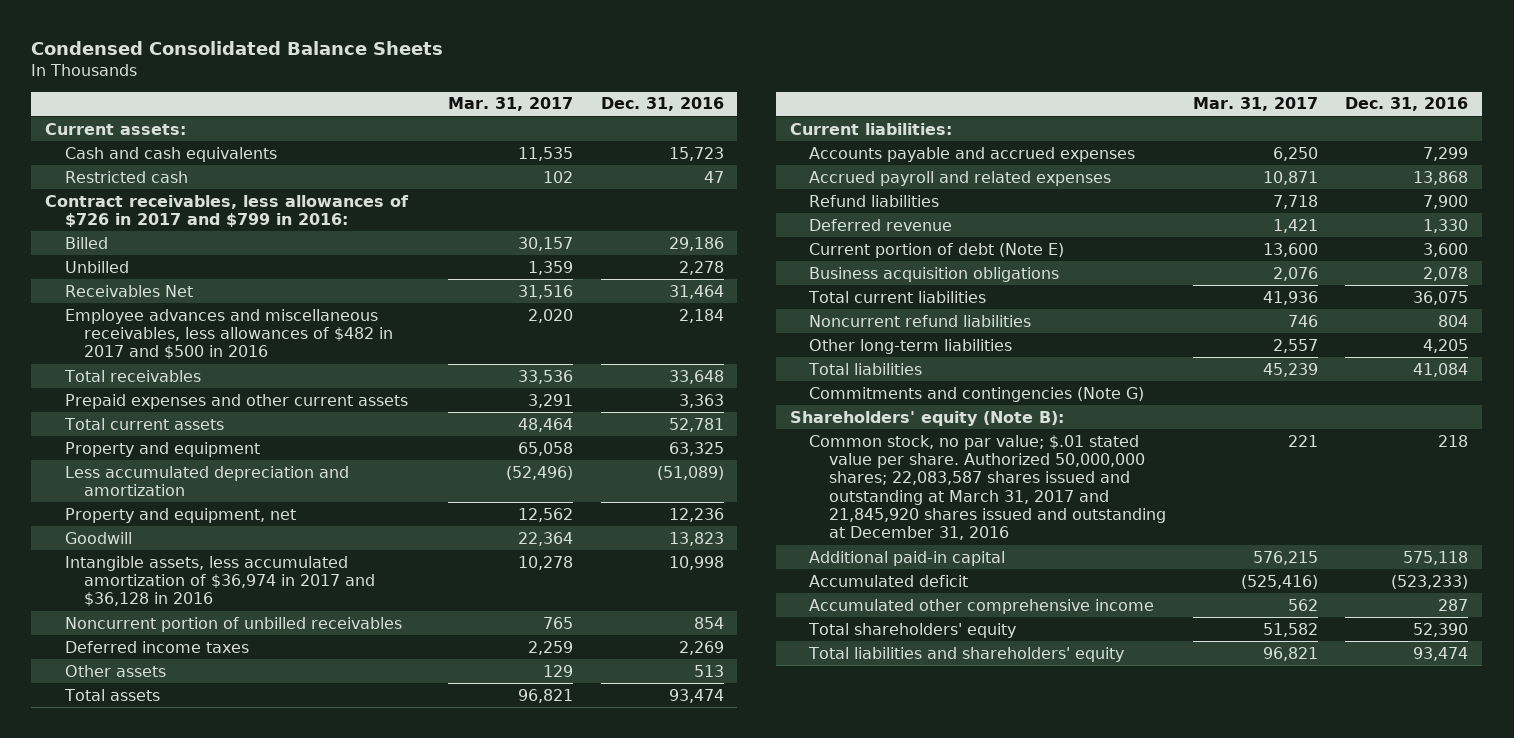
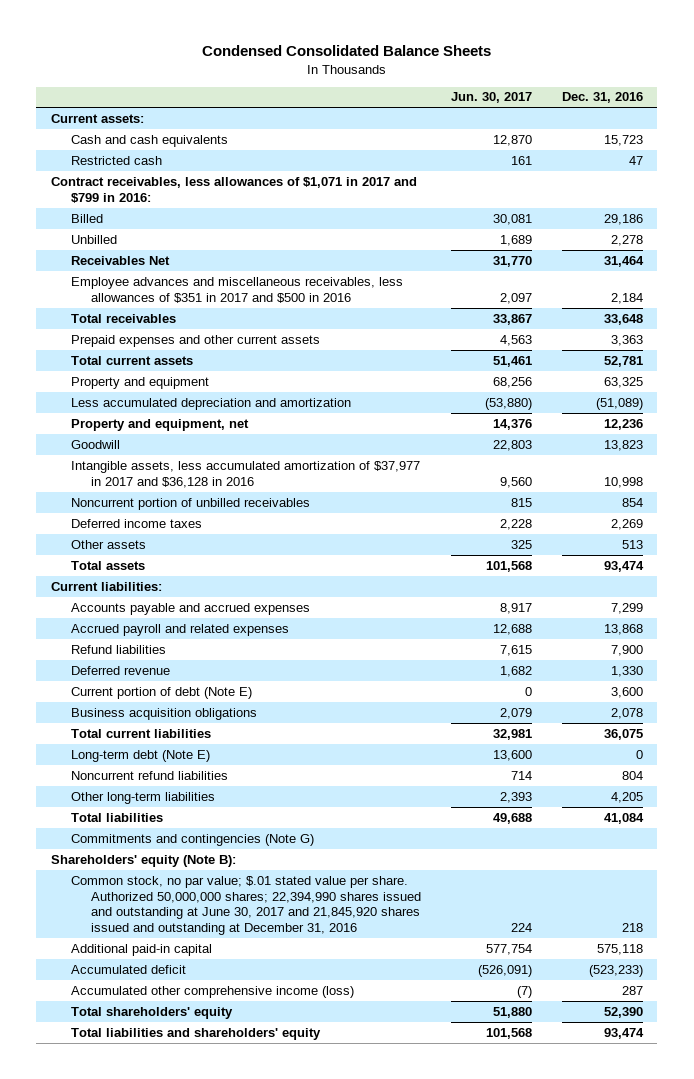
[448,97,574,112] Mar. 31, 2017 -> none
none -> [450,92,532,104] Jun. 30, 2017
[45,194,410,227] Contract receivables, less allowances of $726 in 2017 and $799 in 2016: -> [51,176,418,203] Contract receivables, less allowances of $1,071 in 2017 and $799 in 2016:
[64,308,394,360] Employee advances and miscellaneous receivables, less allowances of $482 in 2017 and $500 in 2016 -> [71,276,404,303] Employee advances and miscellaneous receivables, less allowances of $351 in 2017 and $500 in 2016
[64,555,376,607] Intangible assets, less accumulated amortization of $36,974 in 2017 and $36,128 in 2016 -> [71,460,421,488] Intangible assets, less accumulated amortization of $37,977 in 2017 and $36,128 in 2016
none -> [71,749,211,762] Long-term debt (Note E)
[809,434,1166,541] Common stock, no par value; $.01 stated value per share. Authorized 50,000,000 shares; 22,083,587 shares issued and outstanding at March 31, 2017 and 21,845,920 shares issued and outstanding at December 31, 2016 -> [71,875,422,936] Common stock, no par value; $.01 stated value per share. Authorized 50,000,000 shares; 22,394,990 shares issued and outstanding at June 30, 2017 and 21,845,920 shares issued and outstanding at December 31, 2016
[809,598,1155,614] Accumulated other comprehensive income -> [71,985,355,998] Accumulated other comprehensive income (loss)

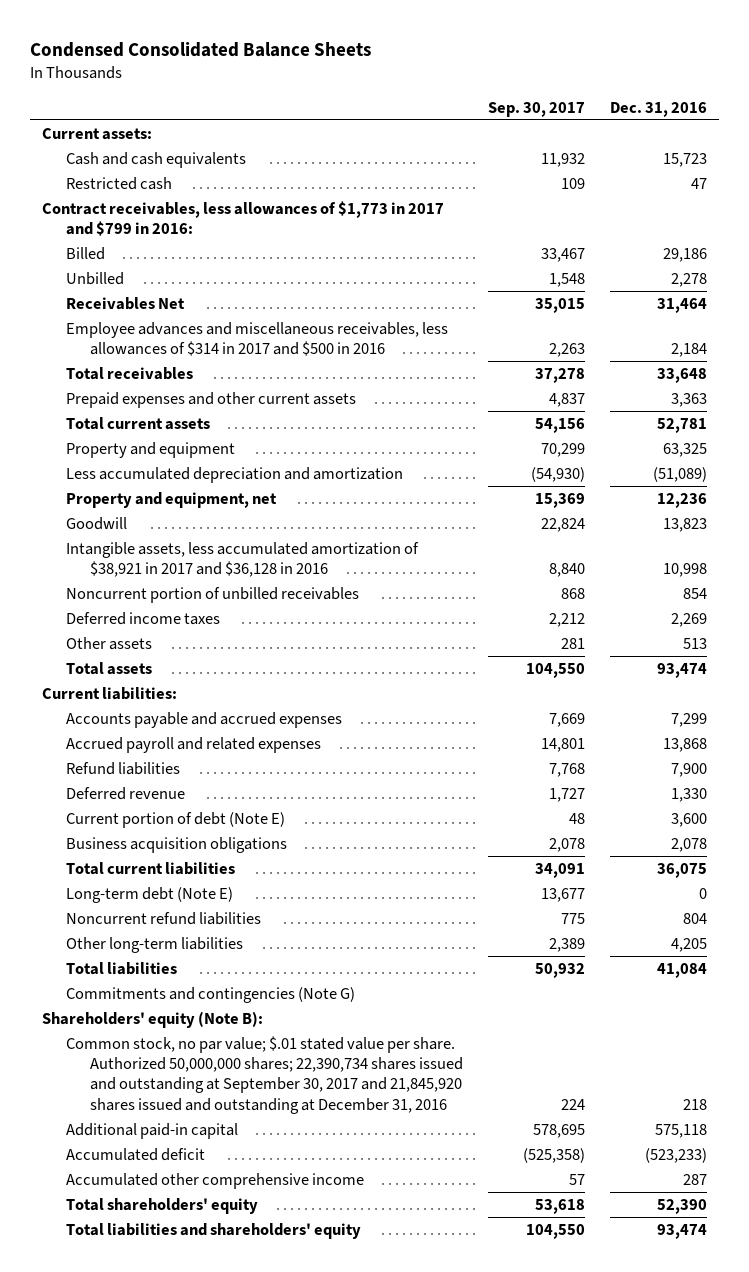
[450,92,532,104] Jun. 30, 2017 -> none
none -> [488,102,586,118] Sep. 30, 2017
[51,176,418,203] Contract receivables, less allowances of $1,071 in 2017 and $799 in 2016: -> [42,200,445,237] Contract receivables, less allowances of $1,773 in 2017 and $799 in 2016:
[71,276,404,303] Employee advances and miscellaneous receivables, less allowances of $351 in 2017 and $500 in 2016 -> [66,321,449,357] Employee advances and miscellaneous receivables, less allowances of $314 in 2017 and $500 in 2016
[71,460,421,488] Intangible assets, less accumulated amortization of $37,977 in 2017 and $36,128 in 2016 -> [66,541,420,578] Intangible assets, less accumulated amortization of $38,921 in 2017 and $36,128 in 2016
[71,875,422,936] Common stock, no par value; $.01 stated value per share. Authorized 50,000,000 shares; 22,394,990 shares issued and outstanding at June 30, 2017 and 21,845,920 shares issued and outstanding at December 31, 2016 -> [66,1035,464,1114] Common stock, no par value; $.01 stated value per share. Authorized 50,000,000 shares; 22,390,734 shares issued and outstanding at September 30, 2017 and 21,845,920 shares issued and outstanding at December 31, 2016
[71,985,355,998] Accumulated other comprehensive income (loss) -> [66,1172,365,1189] Accumulated other comprehensive income

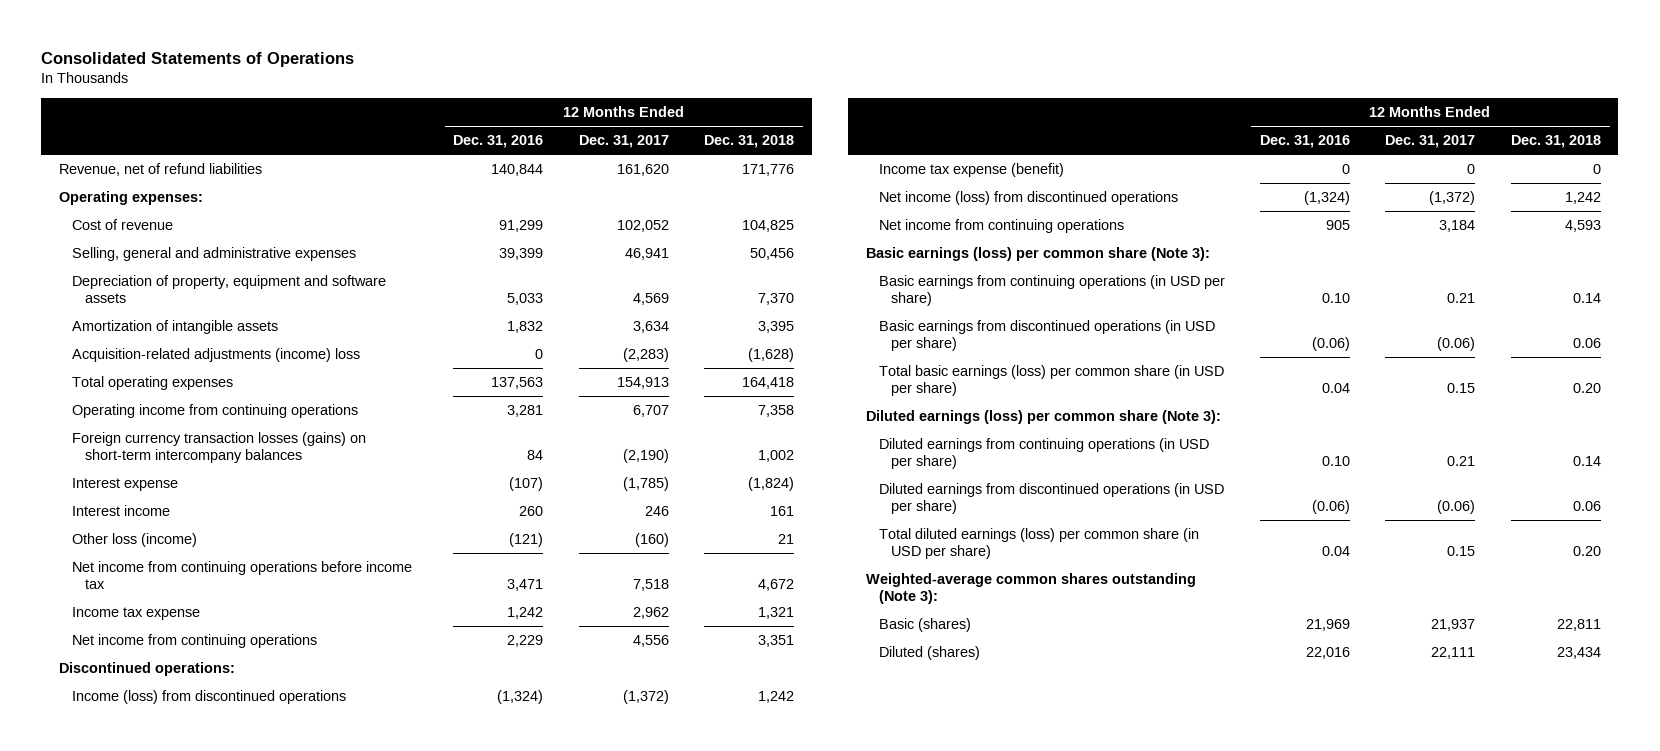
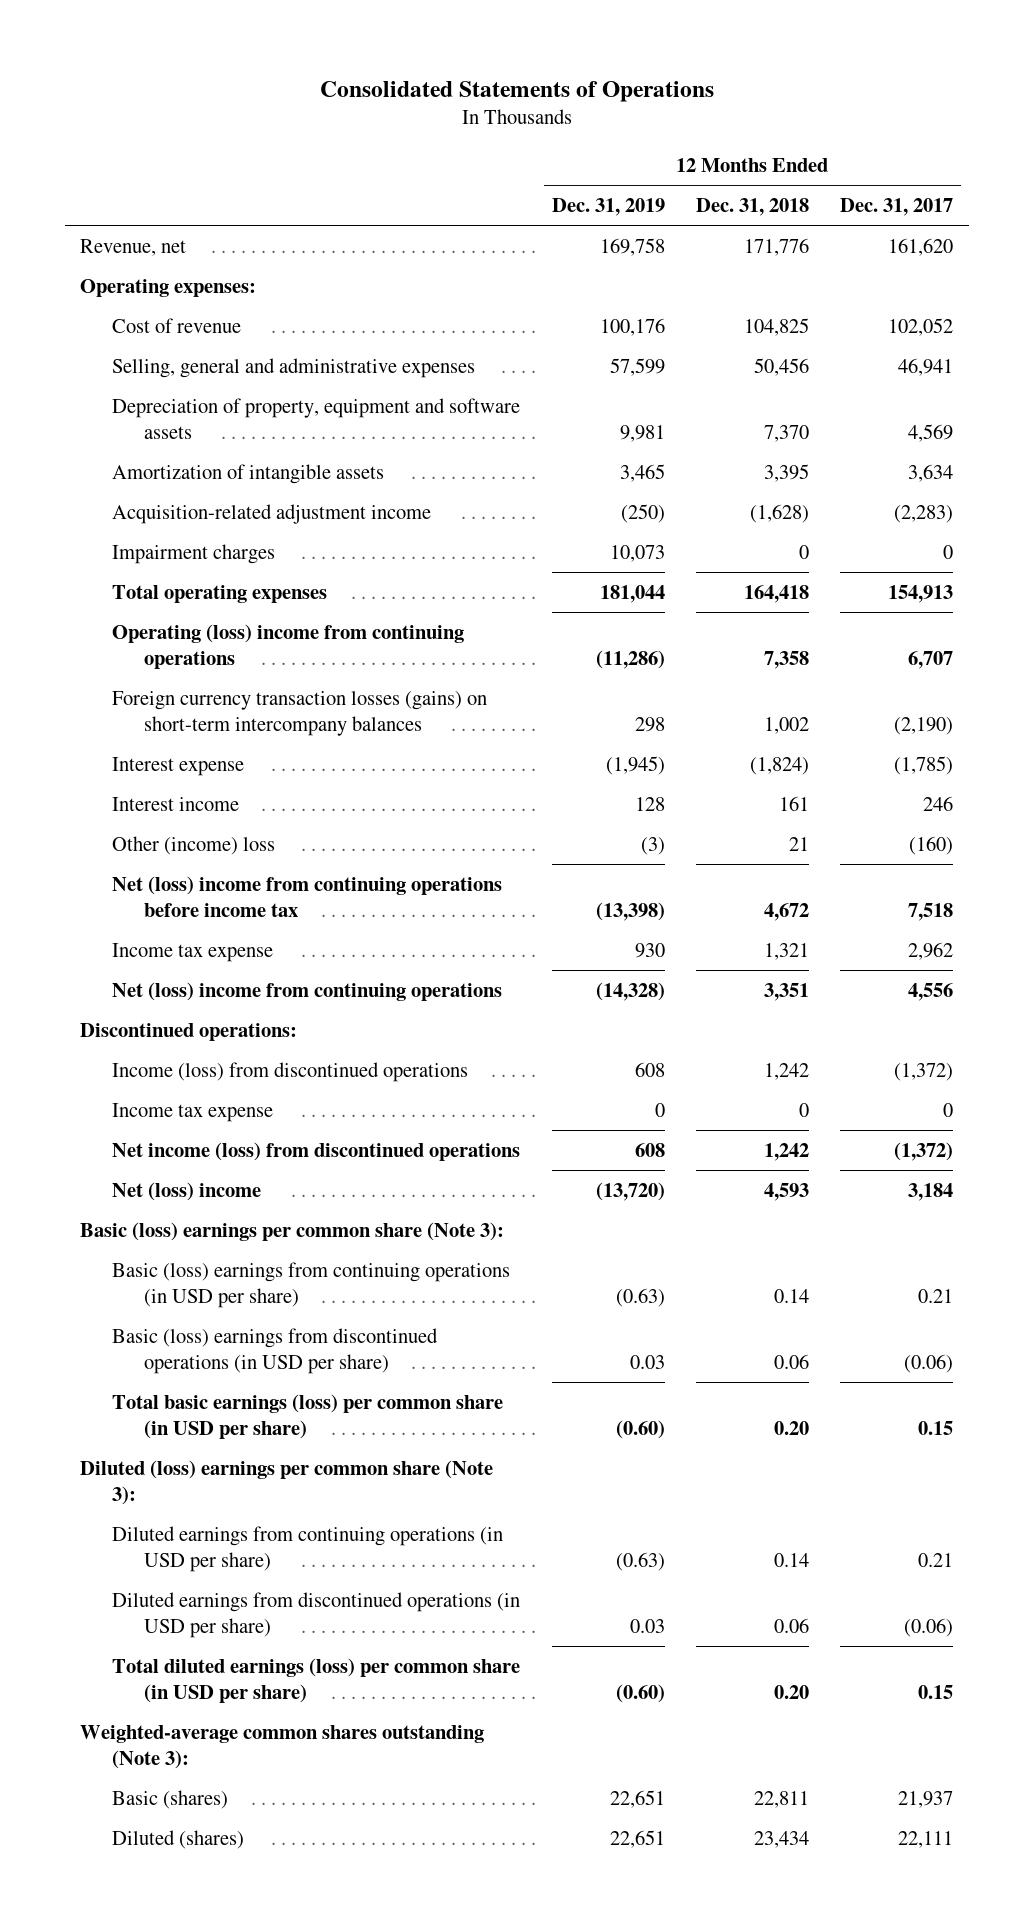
[453,135,544,149] Dec. 31, 2016 -> none
none -> [551,197,665,216] Dec. 31, 2019
[59,163,263,177] Revenue, net of refund liabilities -> [80,238,187,256] Revenue, net
[72,348,361,363] Acquisition-related adjustments (income) loss -> [112,503,432,524] Acquisition-related adjustment income
none -> [112,543,276,564] Impairment charges
[72,404,359,419] Operating income from continuing operations -> [112,623,465,669] Operating (loss) income from continuing operations
[72,533,198,548] Other loss (income) -> [112,835,276,855] Other (income) loss
[72,561,413,590] Net income from continuing operations before income tax -> [112,875,503,917] Net (loss) income from continuing operations before income tax
[72,634,318,649] Net income from continuing operations -> [112,981,503,1001] Net (loss) income from continuing operations
[878,163,1064,178] Income tax expense (benefit) -> [112,1102,274,1122] Income tax expense
[878,219,1124,234] Net income from continuing operations -> [112,1181,262,1201] Net (loss) income
[865,247,1210,262] Basic earnings (loss) per common share (Note 3): -> [80,1221,505,1241] Basic (loss) earnings per common share (Note 3):
[878,275,1225,307] Basic earnings from continuing operations (in USD per share) -> [112,1261,511,1308] Basic (loss) earnings from continuing operations (in USD per share)
[878,320,1215,352] Basic earnings from discontinued operations (in USD per share) -> [112,1327,439,1374] Basic (loss) earnings from discontinued operations (in USD per share)
[865,410,1221,425] Diluted earnings (loss) per common share (Note 3): -> [80,1459,494,1505] Diluted (loss) earnings per common share (Note 3):

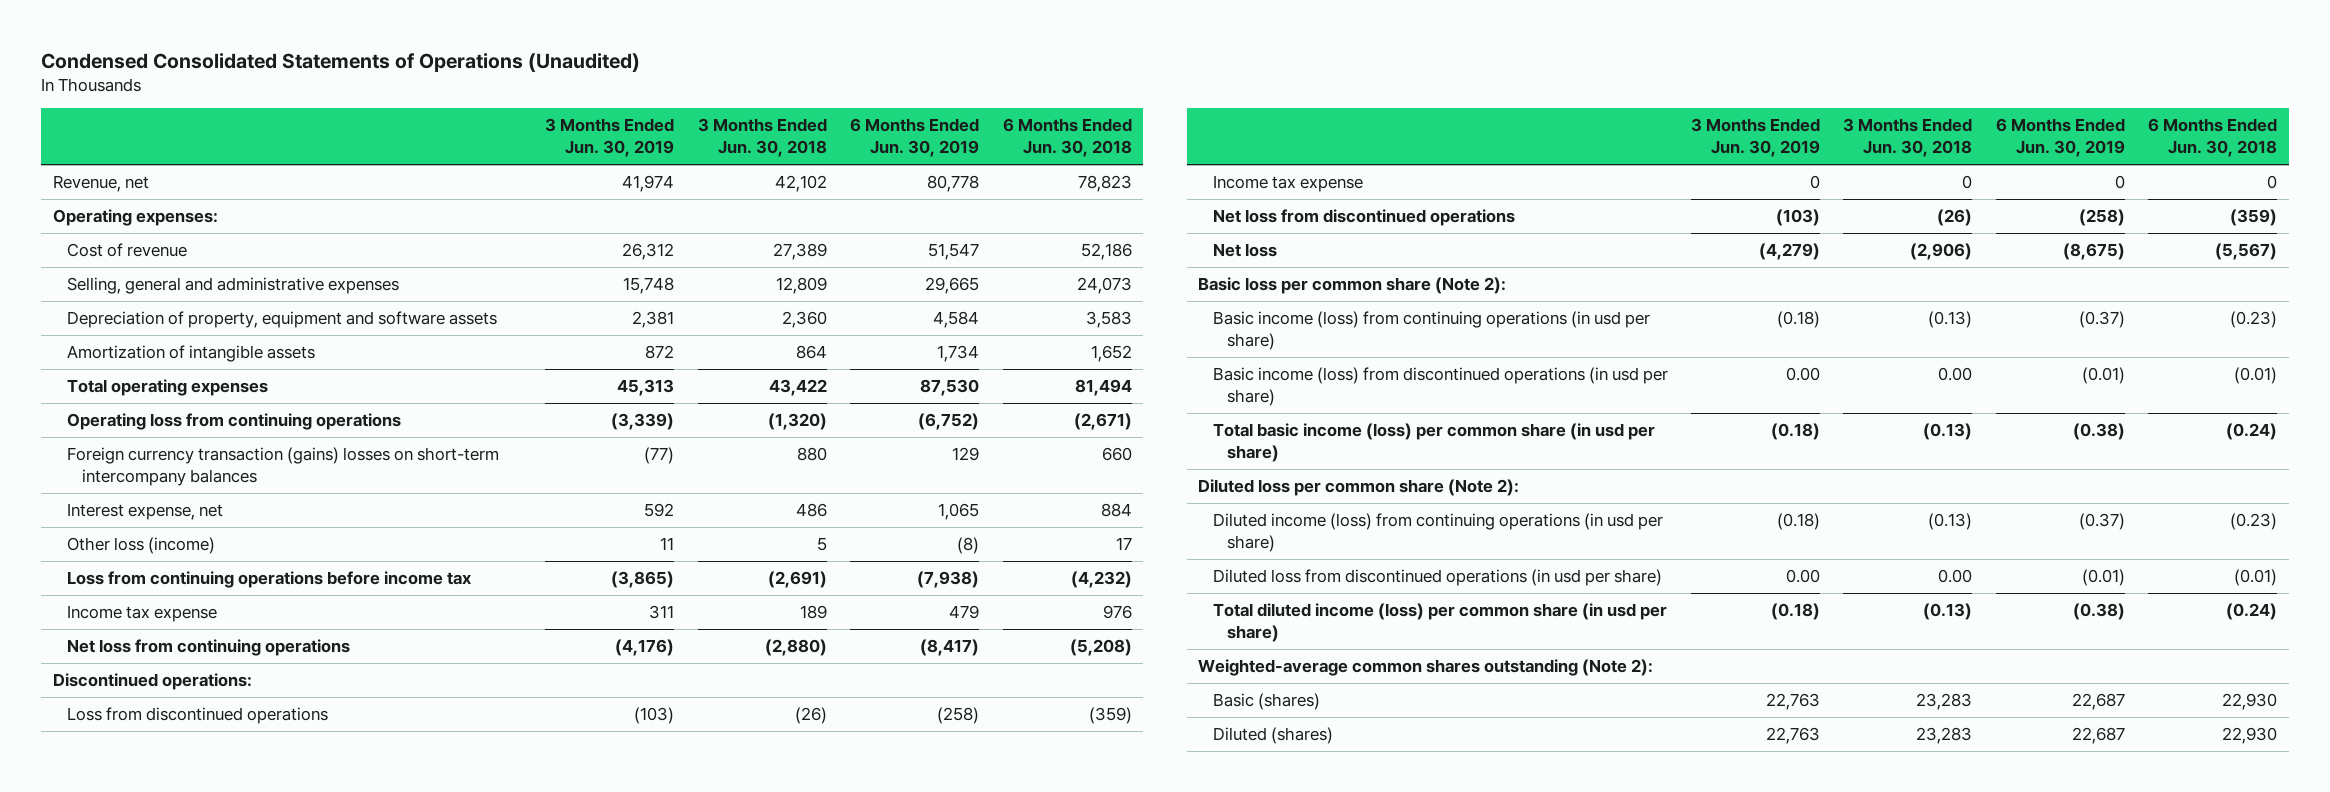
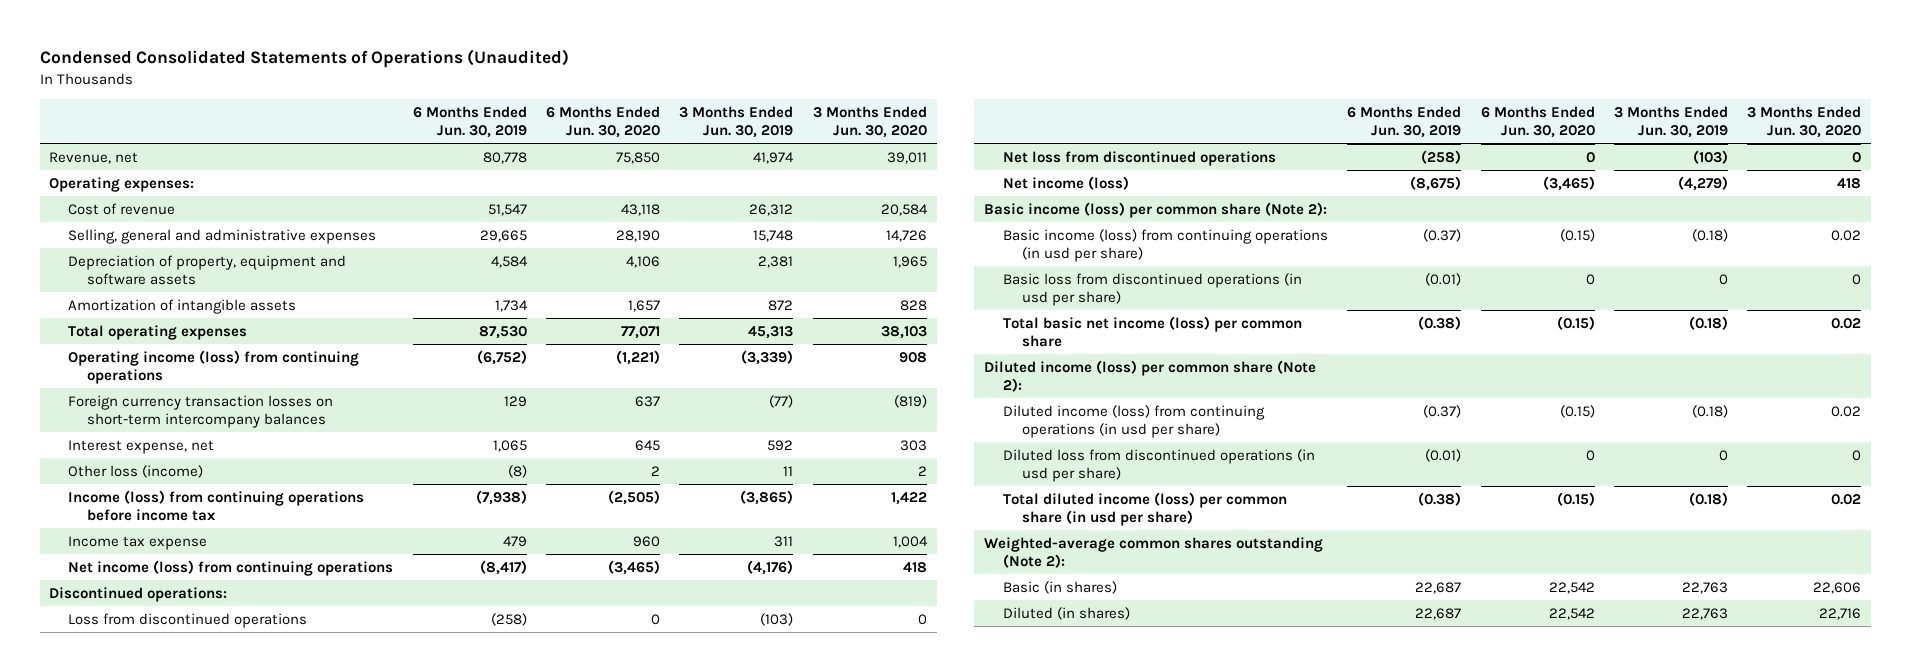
[697,118,827,158] 3 Months Ended Jun. 30, 2018 -> none
[1002,118,1132,158] 6 Months Ended Jun. 30, 2018 -> none
none -> [546,105,661,138] 6 Months Ended Jun. 30, 2020
none -> [812,105,927,138] 3 Months Ended Jun. 30, 2020
[67,413,402,431] Operating loss from continuing operations -> [68,349,360,385] Operating income (loss) from continuing operations
[67,447,500,487] Foreign currency transaction (gains) losses on short-term intercompany balances -> [68,394,334,429] Foreign currency transaction losses on short-term intercompany balances
[67,571,472,589] Loss from continuing operations before income tax -> [68,489,365,522] Income (loss) from continuing operations before income tax
[67,639,351,657] Net loss from continuing operations -> [68,559,394,576] Net income (loss) from continuing operations
[1212,175,1363,193] Income tax expense -> none
[1212,243,1277,258] Net loss -> [1002,175,1129,190] Net income (loss)
[1198,277,1507,295] Basic loss per common share (Note 2): -> [984,201,1328,218] Basic income (loss) per common share (Note 2):
[1212,367,1668,407] Basic income (loss) from discontinued operations (in usd per share) -> [1002,272,1302,307] Basic loss from discontinued operations (in usd per share)
[1786,367,1821,382] 0.00 -> [1719,273,1729,285] 0
[1212,423,1655,463] Total basic income (loss) per common share (in usd per share) -> [1002,315,1302,348] Total basic net income (loss) per common share
[1198,479,1520,497] Diluted loss per common share (Note 2): -> [984,359,1317,393] Diluted income (loss) per common share (Note 2):
[1786,569,1821,584] 0.00 -> [1719,449,1729,461] 0
[1212,693,1320,711] Basic (shares) -> [1002,580,1117,594] Basic (in shares)
[1212,727,1333,745] Diluted (shares) -> [1002,606,1130,620] Diluted (in shares)

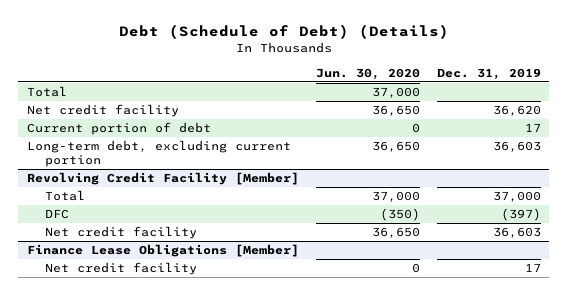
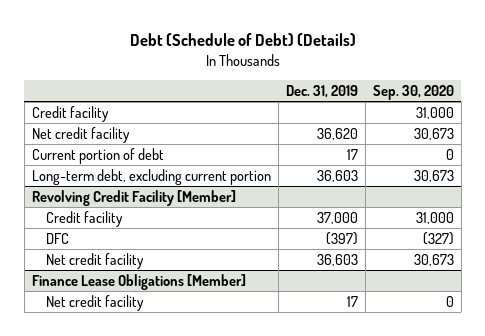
[315,67,420,80] Jun. 30, 2020 -> none
none -> [372,85,454,101] Sep. 30, 2020
[26,86,67,98] Total -> [31,105,109,122] Credit facility
[45,190,86,202] Total -> [46,210,124,227] Credit facility

